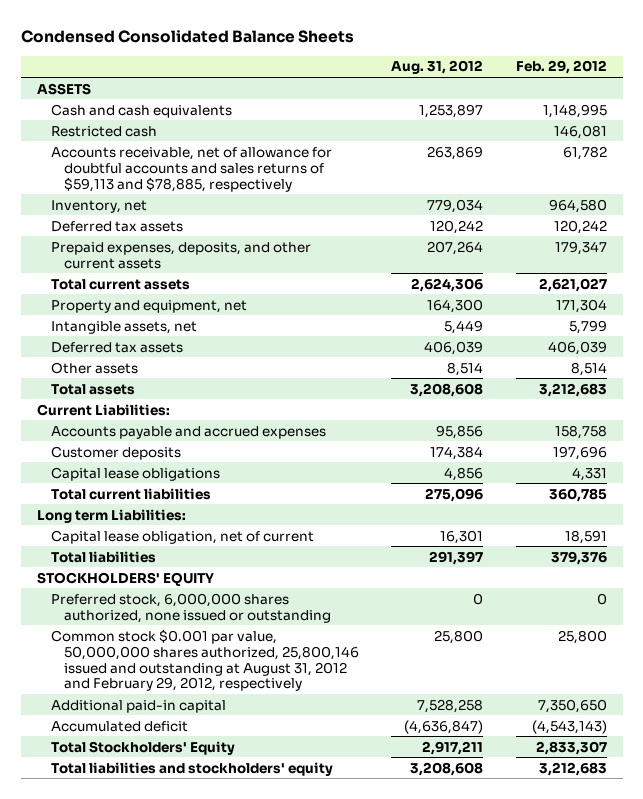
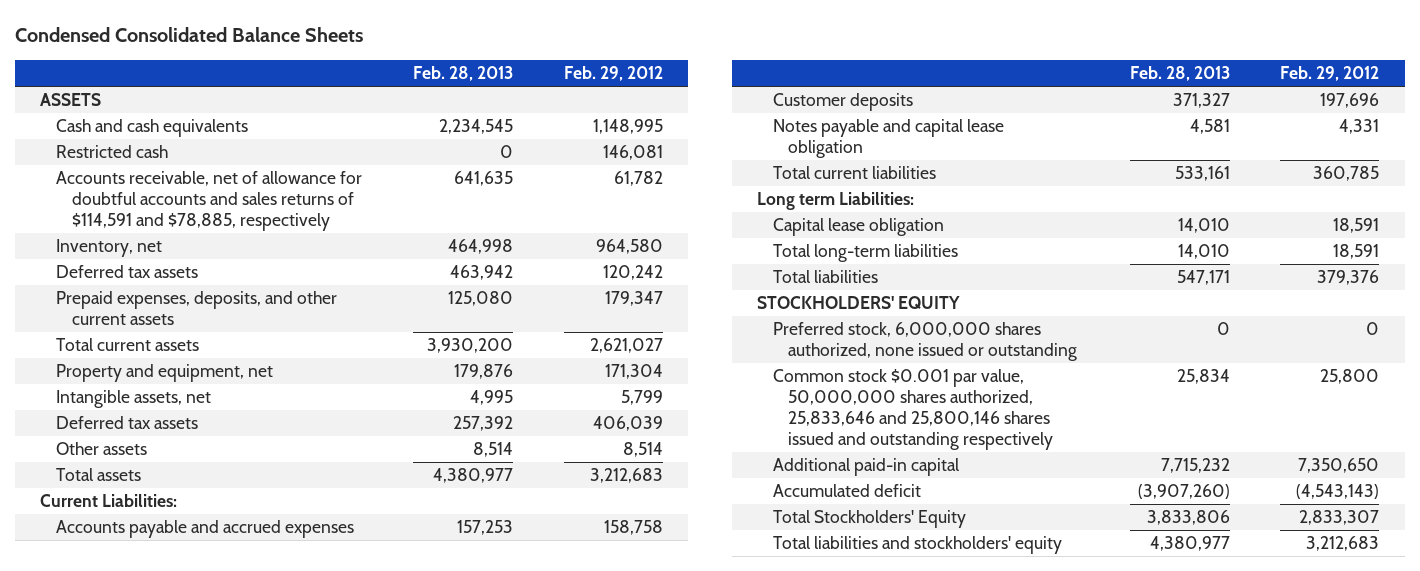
[391,60,484,75] Aug. 31, 2012 -> none
none -> [412,66,513,82] Feb. 28, 2013
[50,146,332,192] Accounts receivable, net of allowance for doubtful accounts and sales returns of $59,113 and $78,885, respectively -> [56,171,363,232] Accounts receivable, net of allowance for doubtful accounts and sales returns of $114,591 and $78,885, respectively
[50,466,220,481] Capital lease obligations -> [772,119,1004,159] Notes payable and capital lease obligation
[50,529,314,544] Capital lease obligation, net of current -> [772,218,944,237] Capital lease obligation
none -> [772,244,958,263] Total long-term liabilities
[50,628,360,692] Common stock $0.001 par value, 50,000,000 shares authorized, 25,800,146 issued and outstanding at August 31, 2012 and February 29, 2012, respectively -> [772,369,1054,451] Common stock $0.001 par value, 50,000,000 shares authorized, 25,833,646 and 25,800,146 shares issued and outstanding respectively

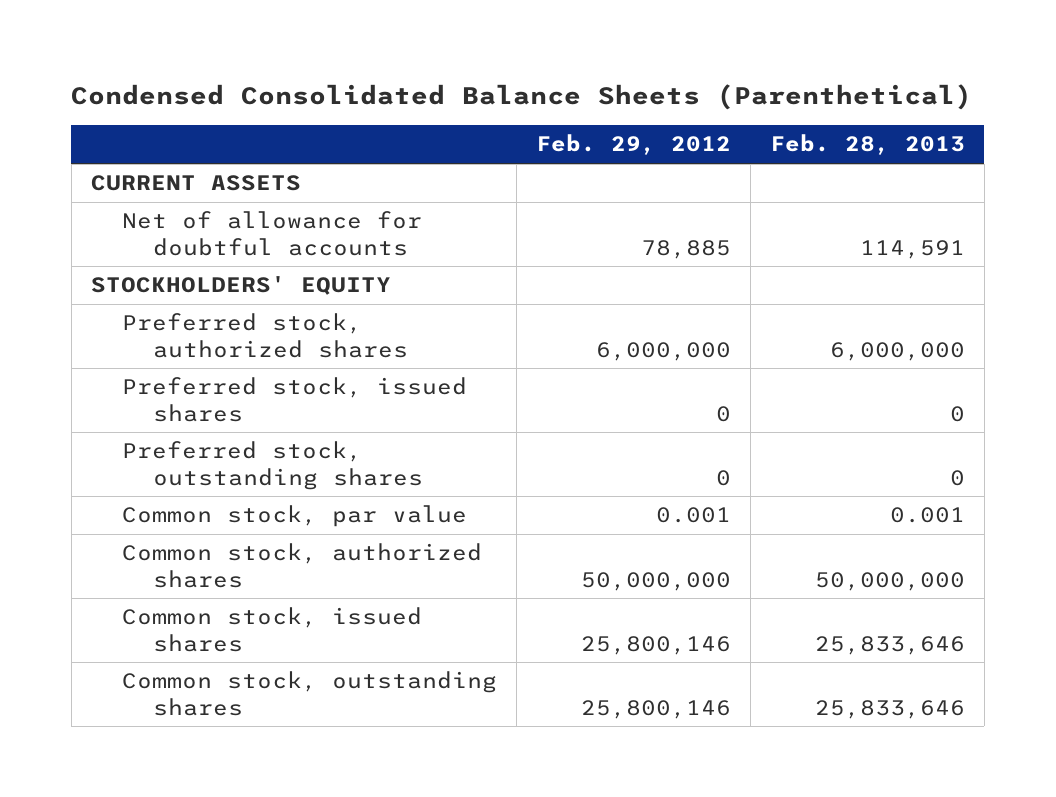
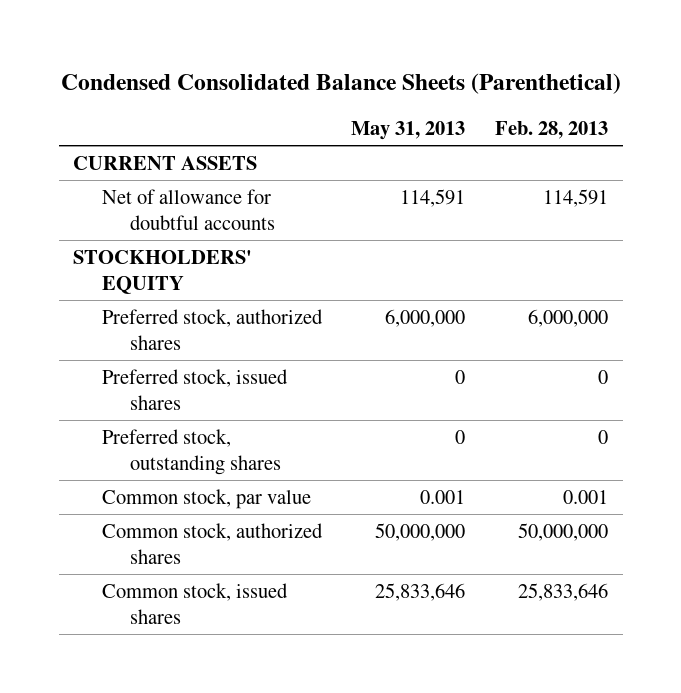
[535,134,731,156] Feb. 29, 2012 -> none
none -> [351,120,466,140] May 31, 2013
[121,671,497,716] Common stock, outstanding shares -> none

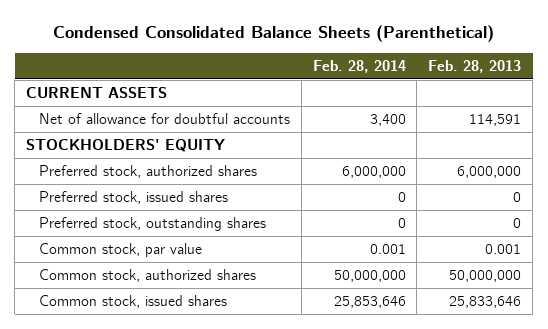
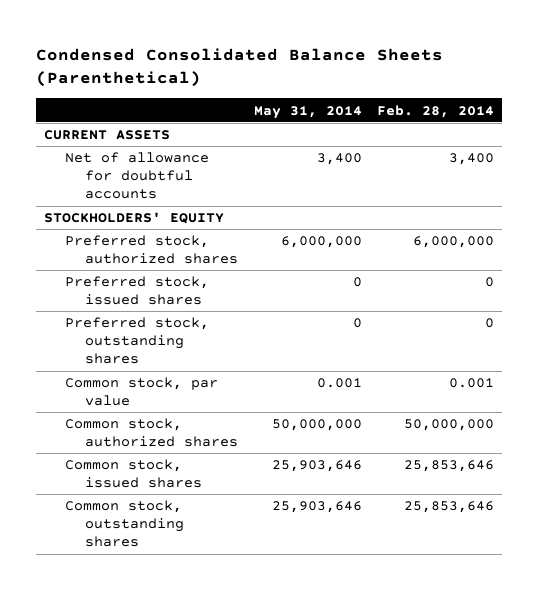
[428,59,522,73] Feb. 28, 2013 -> none
none -> [253,105,362,119] May 31, 2014
none -> [64,500,185,548] Common stock, outstanding shares

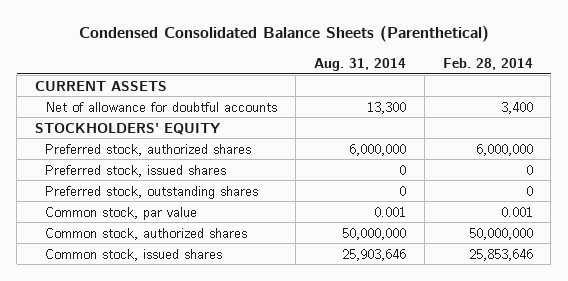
[253,105,362,119] May 31, 2014 -> none
none -> [313,57,406,71] Aug. 31, 2014
[64,500,185,548] Common stock, outstanding shares -> none

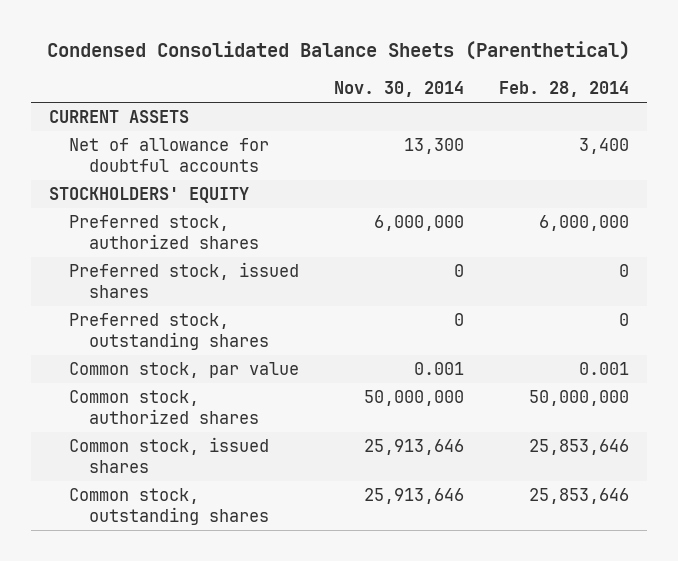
[313,57,406,71] Aug. 31, 2014 -> none
none -> [333,81,464,98] Nov. 30, 2014
none -> [68,488,269,525] Common stock, outstanding shares

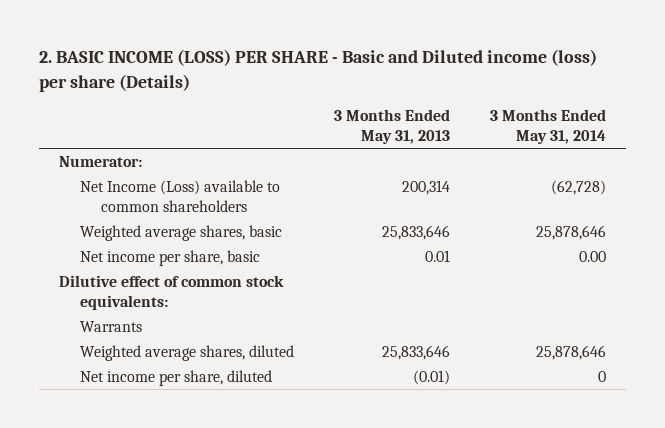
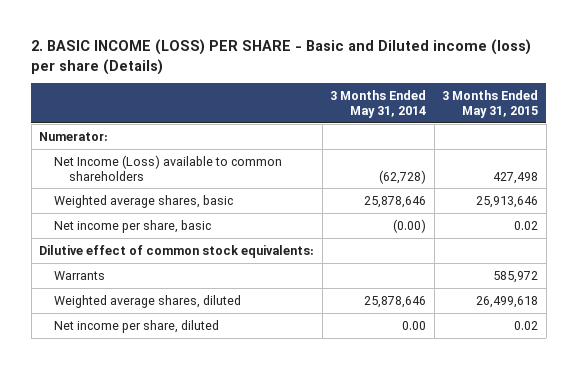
[333,108,450,145] 3 Months Ended May 31, 2013 -> none
none -> [442,89,539,118] 3 Months Ended May 31, 2015
[579,250,607,262] 0.00 -> [393,218,427,233] (0.00)
[598,370,607,382] 0 -> [402,320,427,330] 0.00

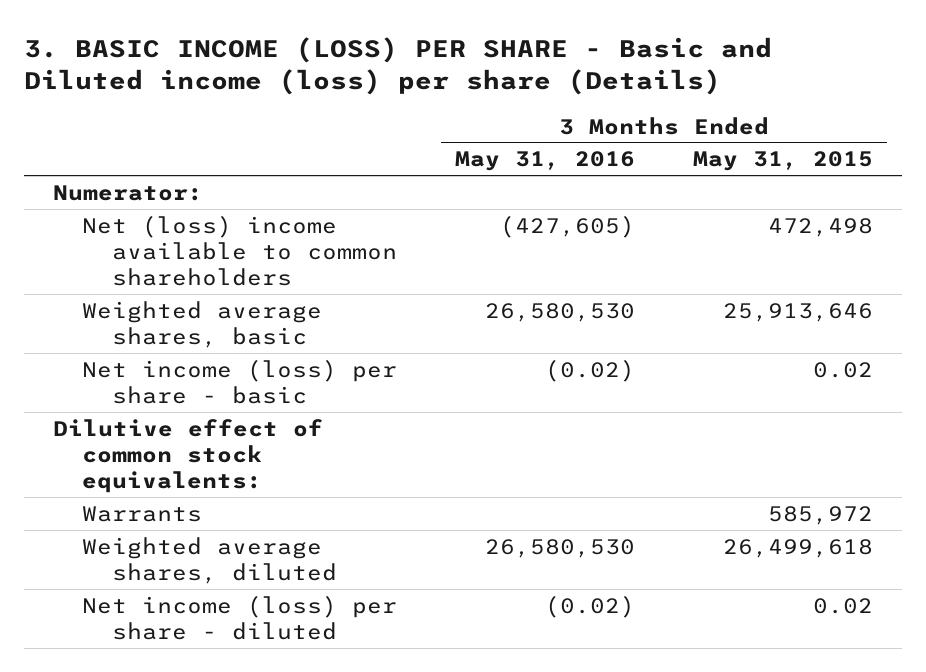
[31,38,532,75] 2. BASIC INCOME (LOSS) PER SHARE - Basic and Diluted income (loss) per share (Details) -> [24,36,773,96] 3. BASIC INCOME (LOSS) PER SHARE - Basic and Diluted income (loss) per share (Details)
[330,89,427,118] 3 Months Ended May 31, 2014 -> none
none -> [454,151,635,172] May 31, 2016
[54,154,283,181] Net Income (Loss) available to common shareholders -> [82,214,397,286] Net (loss) income available to common shareholders
[493,171,539,184] 427,498 -> [767,217,873,237] 472,498
[54,219,212,233] Net income per share, basic -> [82,358,398,404] Net income (loss) per share - basic
[54,319,220,333] Net income per share, diluted -> [82,594,398,640] Net income (loss) per share - diluted

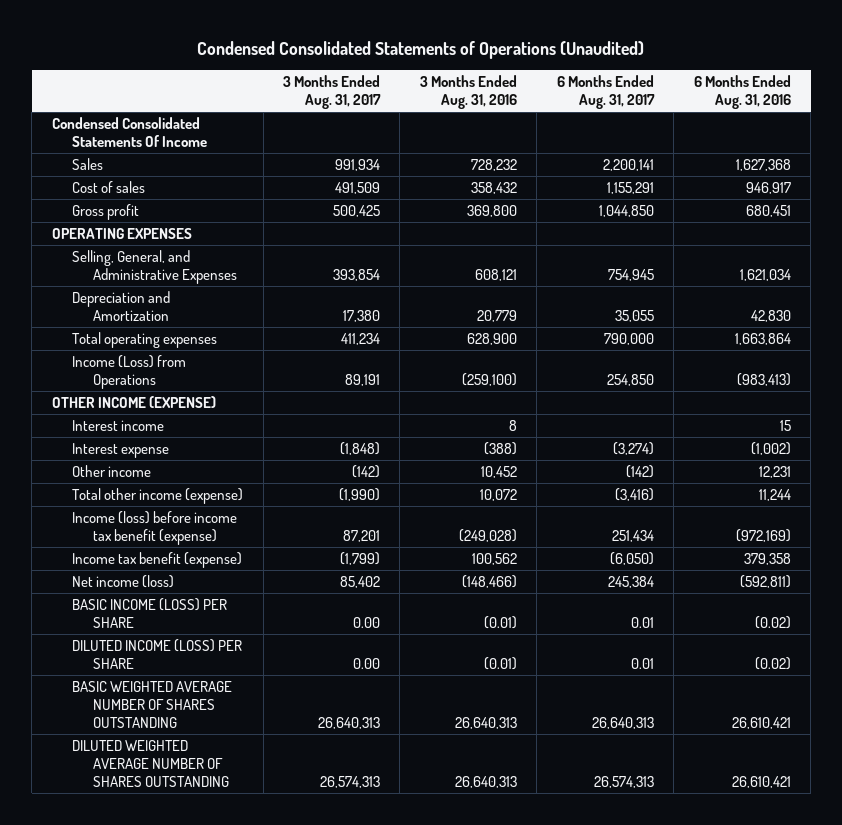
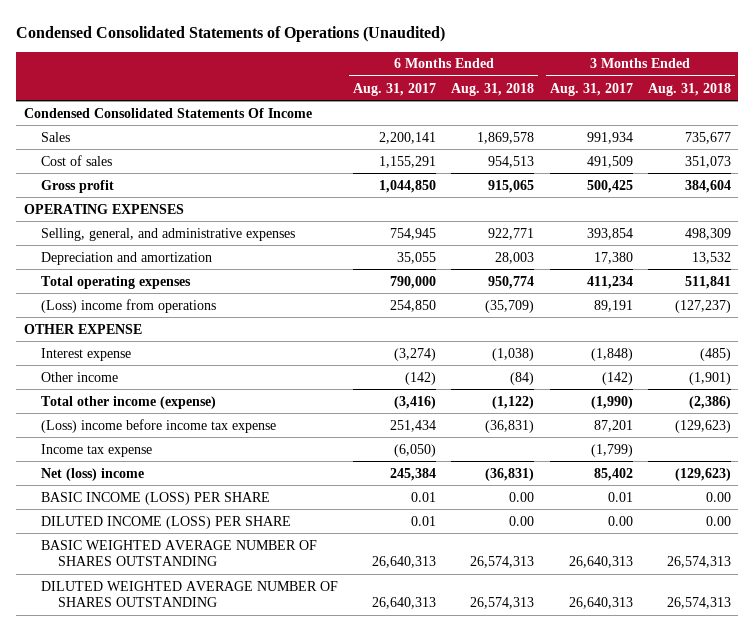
[419,75,517,110] 3 Months Ended Aug. 31, 2016 -> none
[693,75,791,110] 6 Months Ended Aug. 31, 2016 -> none
none -> [451,82,535,96] Aug. 31, 2018
none -> [647,82,731,96] Aug. 31, 2018
[72,249,237,285] Selling, General, and Administrative Expenses -> [40,227,295,241] Selling, general, and administrative expenses
[72,290,171,322] Depreciation and Amortization -> [40,251,212,265] Depreciation and amortization
[72,419,165,431] Interest income -> none
[72,354,187,390] Income (Loss) from Operations -> [40,298,216,313] (Loss) income from operations
[51,395,216,408] OTHER INCOME (EXPENSE) -> [23,323,142,334] OTHER EXPENSE
[72,510,238,546] Income (loss) before income tax benefit (expense) -> [40,418,276,433] (Loss) income before income tax expense
[72,551,243,568] Income tax benefit (expense) -> [40,443,152,457] Income tax expense
[72,574,175,588] Net income (loss) -> [40,467,144,481] Net (loss) income
[352,617,380,629] 0.00 -> [607,491,633,502] 0.01
[319,776,380,789] 26,574,313 -> [568,597,633,610] 26,640,313
[593,776,654,789] 26,574,313 -> [372,597,437,610] 26,640,313

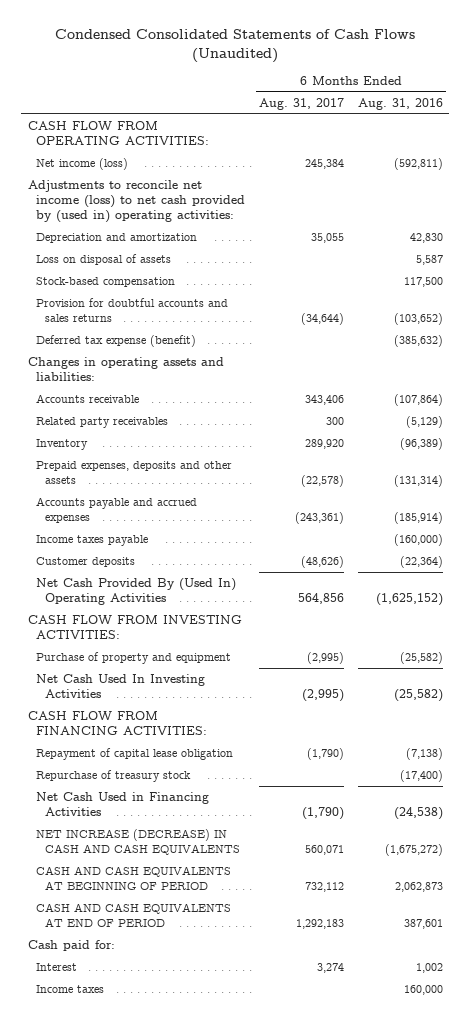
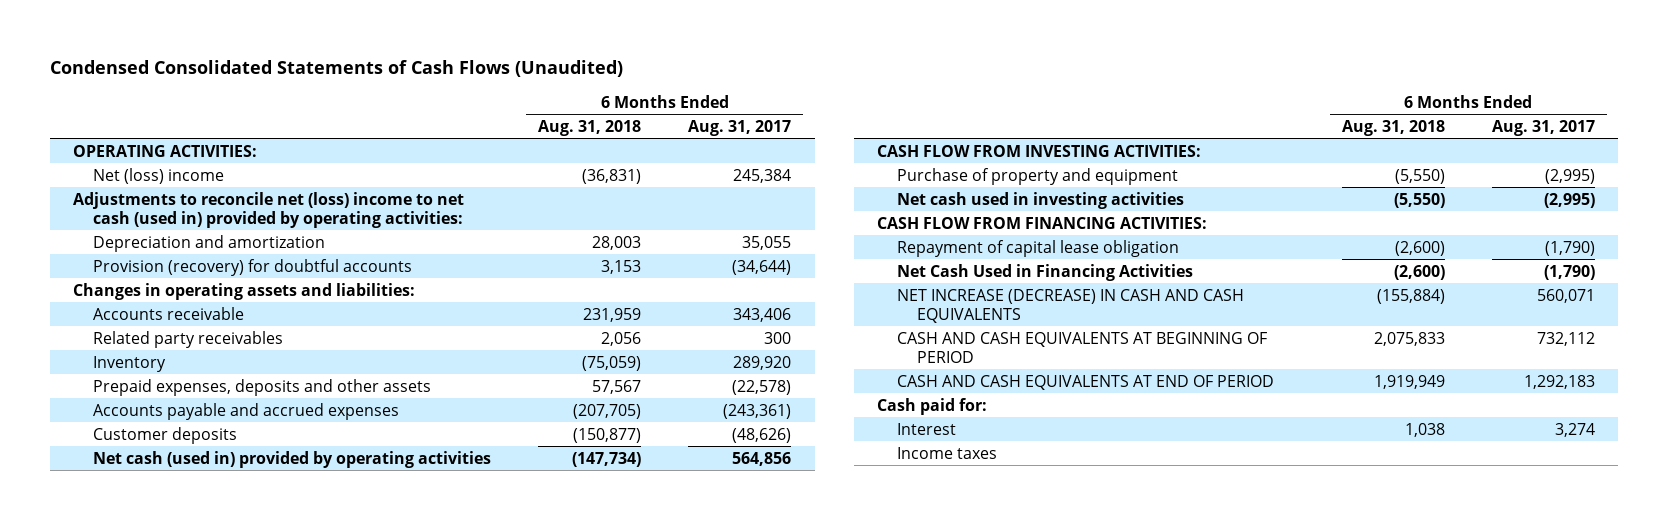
[357,97,443,110] Aug. 31, 2016 -> none
none -> [538,119,642,136] Aug. 31, 2018
[27,121,210,146] CASH FLOW FROM OPERATING ACTIVITIES: -> [73,144,258,157] OPERATING ACTIVITIES:
[36,158,129,171] Net income (loss) -> [93,167,225,184] Net (loss) income
[27,180,246,224] Adjustments to reconcile net income (loss) to net cash provided by (used in) operating activities: -> [73,191,465,228] Adjustments to reconcile net (loss) income to net cash (used in) provided by operating activities:
[36,254,172,266] Loss on disposal of assets -> none
[36,277,176,288] Stock-based compensation -> none
[36,335,197,348] Deferred tax expense (benefit) -> none
[36,298,229,323] Provision for doubtful accounts and sales returns -> [93,258,413,276] Provision (recovery) for doubtful accounts
[36,535,149,547] Income taxes payable -> none
[36,578,237,606] Net Cash Provided By (Used In) Operating Activities -> [93,450,492,468] Net cash (used in) provided by operating activities
[36,674,206,699] Net Cash Used In Investing Activities -> [896,191,1184,209] Net cash used in investing activities
[36,770,192,783] Repurchase of treasury stock -> none

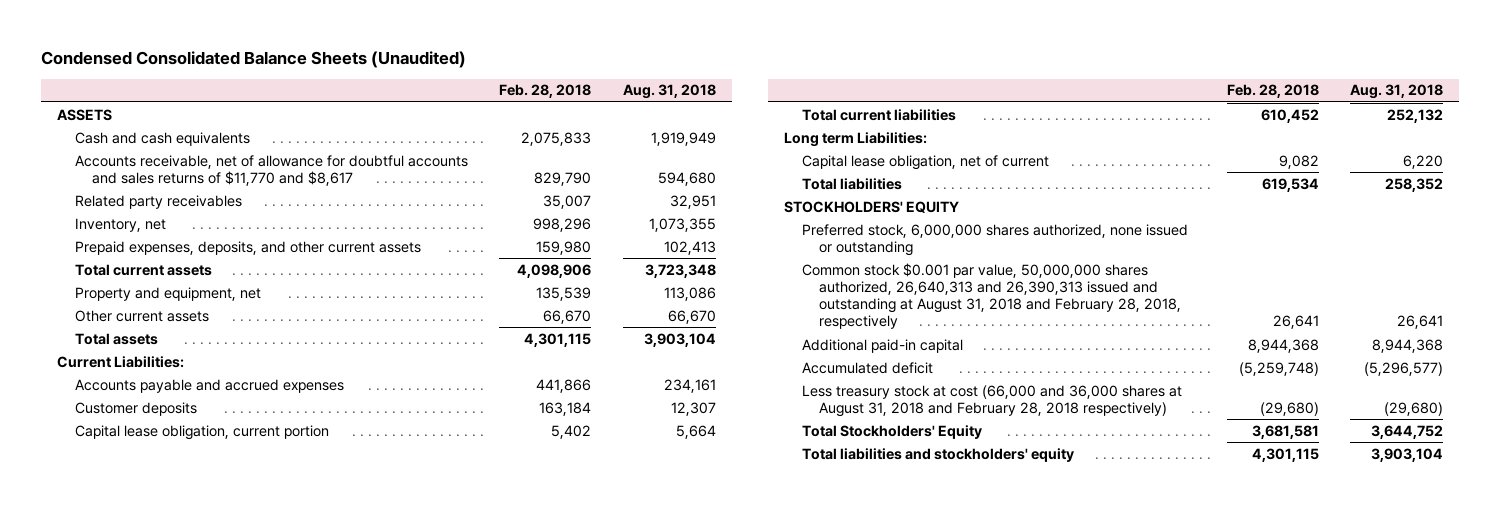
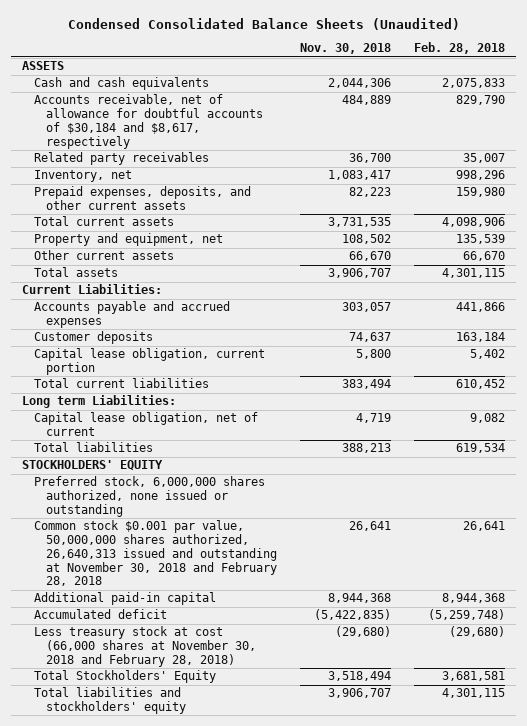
[623,84,717,100] Aug. 31, 2018 -> none
none -> [299,43,391,55] Nov. 30, 2018
[74,154,468,186] Accounts receivable, net of allowance for doubtful accounts and sales returns of $11,770 and $8,617 -> [34,94,263,149] Accounts receivable, net of allowance for doubtful accounts of $30,184 and $8,617, respectively
[801,262,1182,330] Common stock $0.001 par value, 50,000,000 shares authorized, 26,640,313 and 26,390,313 issued and outstanding at August 31, 2018 and February 28, 2018, respectively -> [34,520,277,587] Common stock $0.001 par value, 50,000,000 shares authorized, 26,640,313 issued and outstanding at November 30, 2018 and February 28, 2018
[801,384,1182,417] Less treasury stock at cost (66,000 and 36,000 shares at August 31, 2018 and February 28, 2018 respectively) -> [34,626,256,667] Less treasury stock at cost (66,000 shares at November 30, 2018 and February 28, 2018)

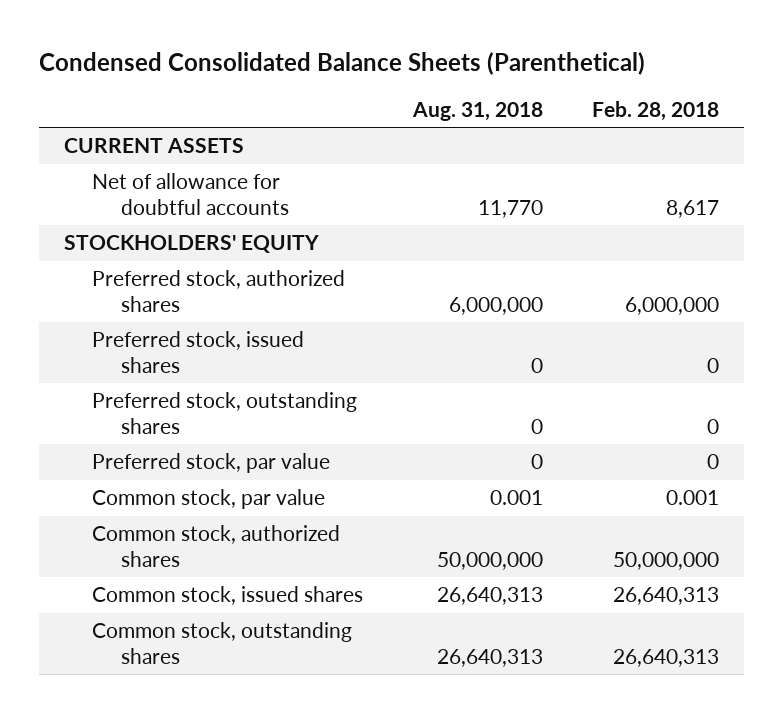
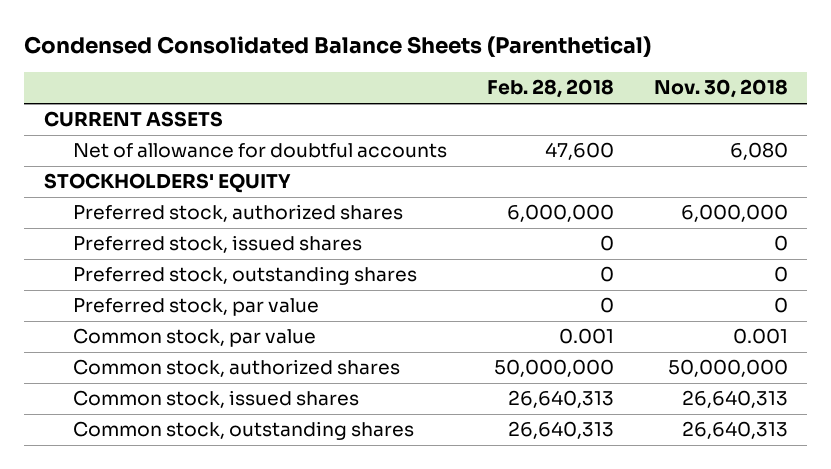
[411,101,543,121] Aug. 31, 2018 -> none
none -> [653,79,788,99] Nov. 30, 2018
[665,199,719,218] 8,617 -> [544,142,614,161] 47,600

